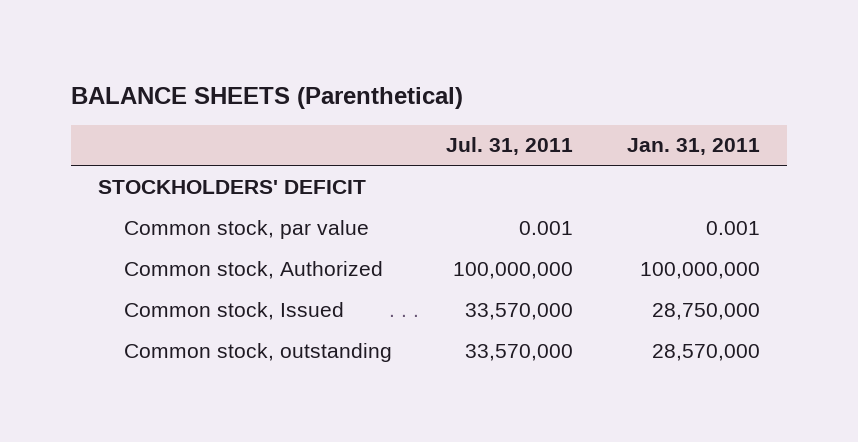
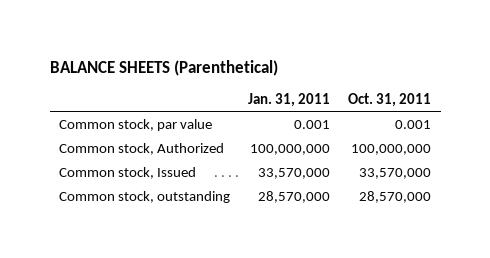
[445,137,573,156] Jul. 31, 2011 -> none
none -> [348,93,432,108] Oct. 31, 2011
[97,179,366,194] STOCKHOLDERS' DEFICIT -> none
[651,302,760,320] 28,750,000 -> [258,167,331,179] 33,570,000

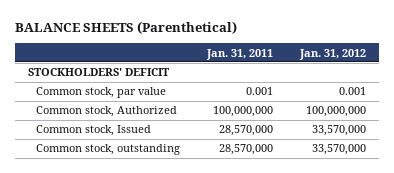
[348,93,432,108] Oct. 31, 2011 -> none
none -> [298,48,366,60] Jan. 31, 2012
none -> [28,68,171,77] STOCKHOLDERS' DEFICIT
[258,167,331,179] 33,570,000 -> [219,125,274,137] 28,570,000

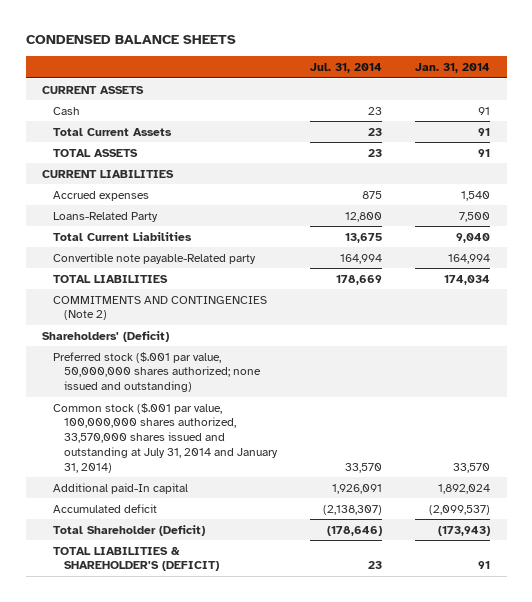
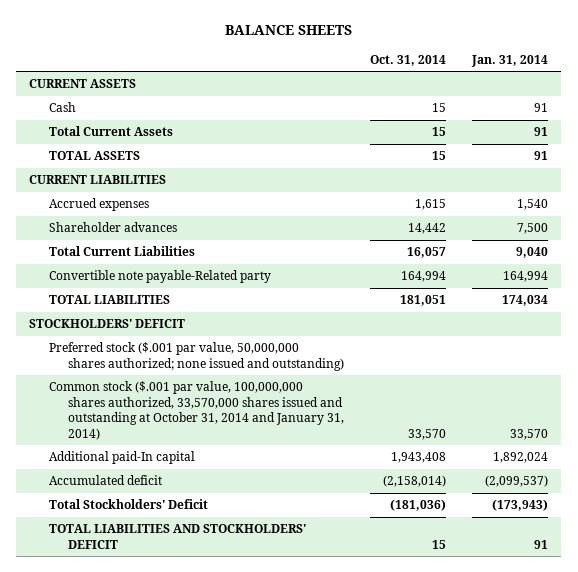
[25,35,236,45] CONDENSED BALANCE SHEETS -> [224,25,352,36] BALANCE SHEETS
[310,63,383,74] Jul. 31, 2014 -> none
none -> [370,54,447,66] Oct. 31, 2014
[52,211,158,222] Loans-Related Party -> [48,222,177,233] Shareholder advances
[52,295,267,321] COMMITMENTS AND CONTINGENCIES (Note 2) -> none
[42,330,170,342] Shareholders' (Deficit) -> [29,319,186,329] STOCKHOLDERS' DEFICIT
[52,402,278,473] Common stock ($.001 par value, 100,000,000 shares authorized, 33,570,000 shares issued and outstanding at July 31, 2014 and January 31, 2014) -> [48,381,344,440] Common stock ($.001 par value, 100,000,000 shares authorized, 33,570,000 shares issued and outstanding at October 31, 2014 and January 31, 2014)
[52,524,205,536] Total Shareholder (Deficit) -> [48,499,208,510] Total Stockholders' Deficit
[52,545,219,572] TOTAL LIABILITIES & SHAREHOLDER'S (DEFICIT) -> [48,524,306,549] TOTAL LIABILITIES AND STOCKHOLDERS' DEFICIT

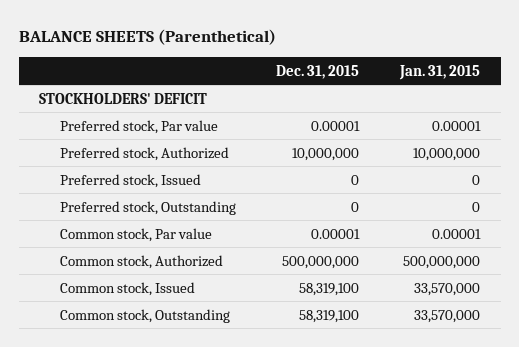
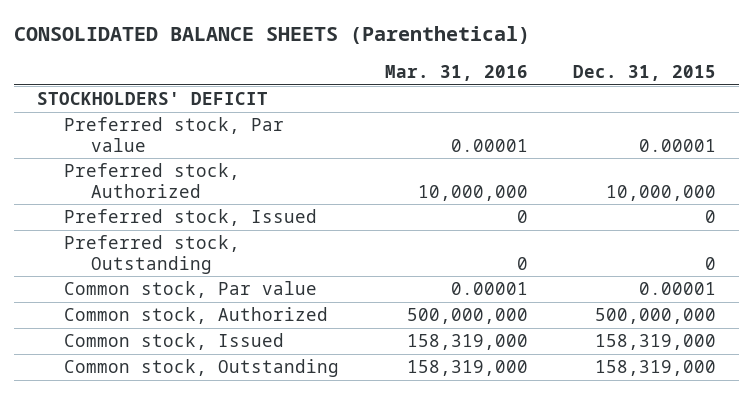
[18,29,276,46] BALANCE SHEETS (Parenthetical) -> [14,26,531,45] CONSOLIDATED BALANCE SHEETS (Parenthetical)
[399,64,481,80] Jan. 31, 2015 -> none
none -> [384,65,528,82] Mar. 31, 2016
[299,282,360,296] 58,319,100 -> [594,334,716,351] 158,319,000
[299,309,360,323] 58,319,100 -> [594,360,716,377] 158,319,000

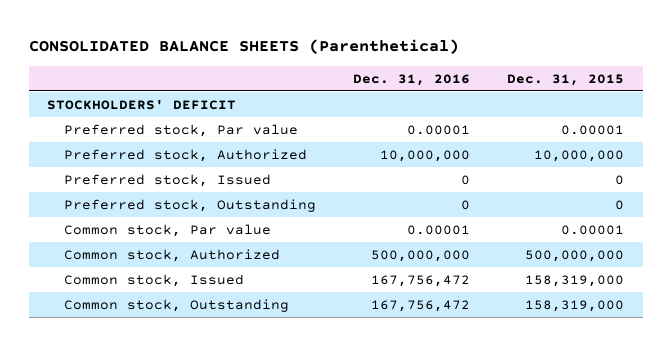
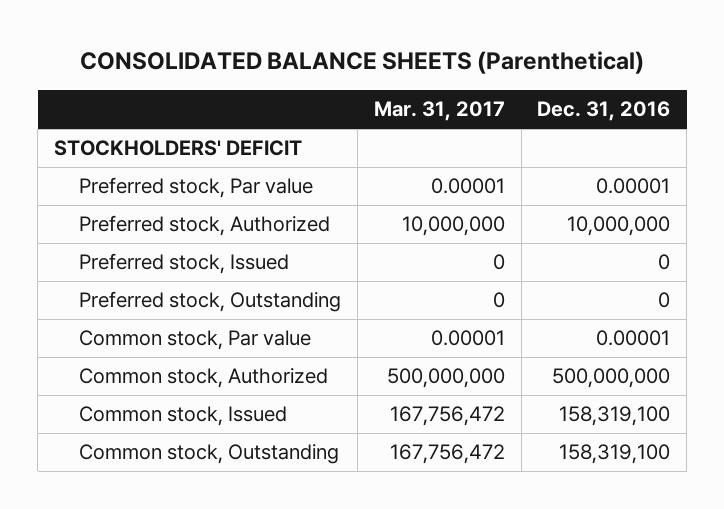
[507,73,625,86] Dec. 31, 2015 -> none
none -> [373,101,505,122] Mar. 31, 2017
[371,274,471,287] 167,756,472 -> [559,406,671,427] 158,319,100
[371,299,471,312] 167,756,472 -> [559,444,671,465] 158,319,100

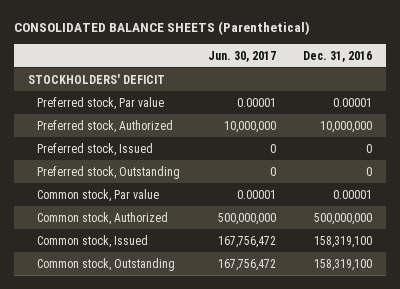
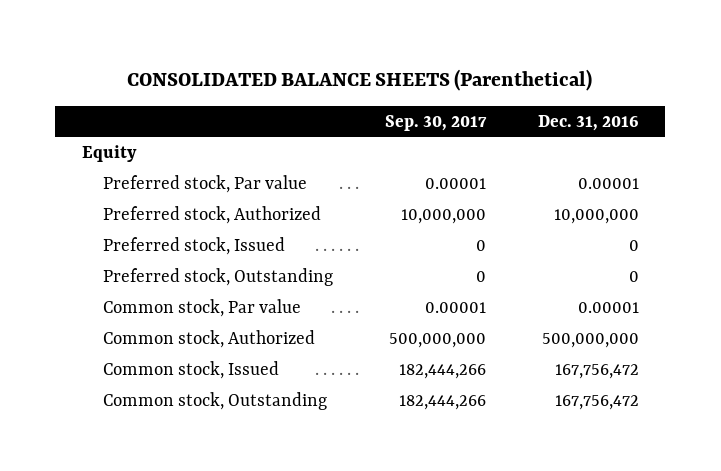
[207,50,276,62] Jun. 30, 2017 -> none
none -> [384,114,487,131] Sep. 30, 2017
[27,73,165,84] STOCKHOLDERS' DEFICIT -> [81,144,137,162] Equity
[314,235,373,248] 158,319,100 -> [555,363,640,379] 167,756,472
[314,258,373,271] 158,319,100 -> [555,394,640,410] 167,756,472

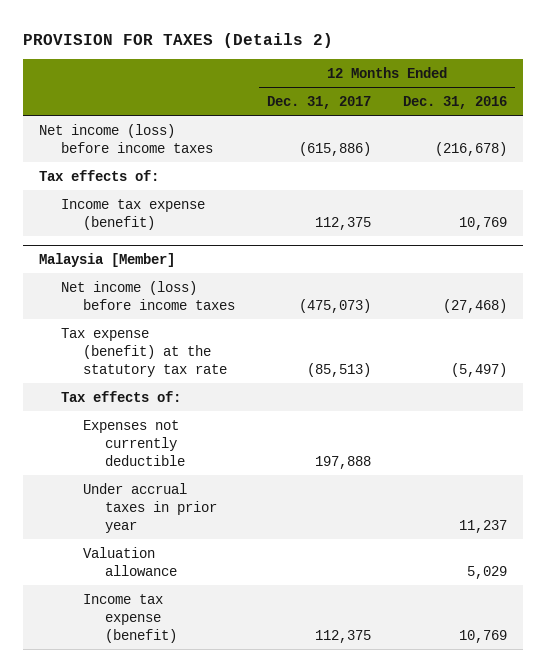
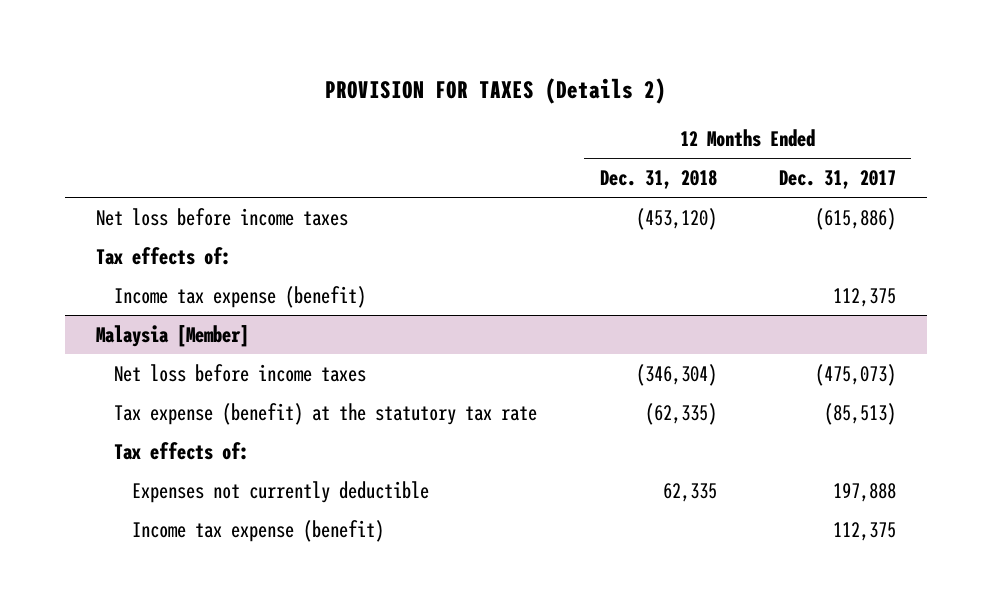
[403,95,508,109] Dec. 31, 2016 -> none
none -> [599,170,717,190] Dec. 31, 2018
[39,123,214,153] Net income (loss) before income taxes -> [96,207,349,226] Net loss before income taxes
[61,280,236,310] Net income (loss) before income taxes -> [114,363,367,382] Net loss before income taxes
[83,482,218,533] Under accrual taxes in prior year -> none
[83,546,178,576] Valuation allowance -> none

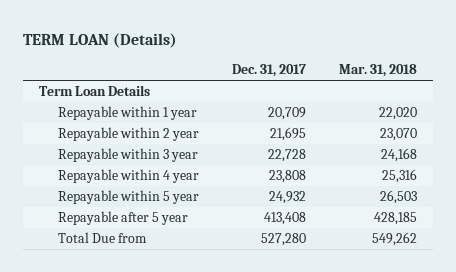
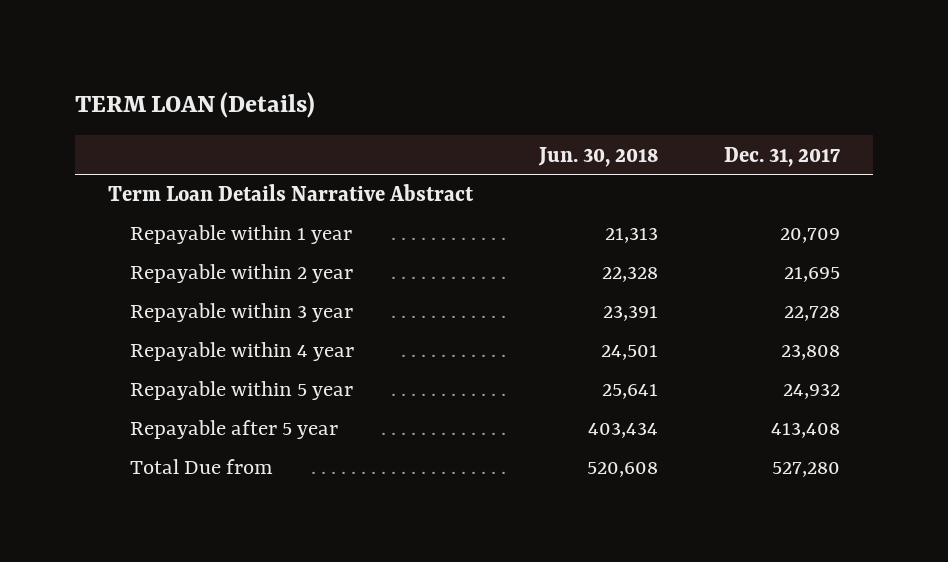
[339,64,418,78] Mar. 31, 2018 -> none
none -> [537,146,658,167] Jun. 30, 2018
[39,85,151,97] Term Loan Details -> [107,184,474,202] Term Loan Details Narrative Abstract

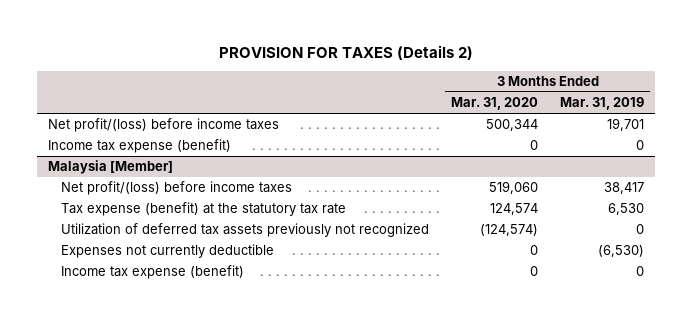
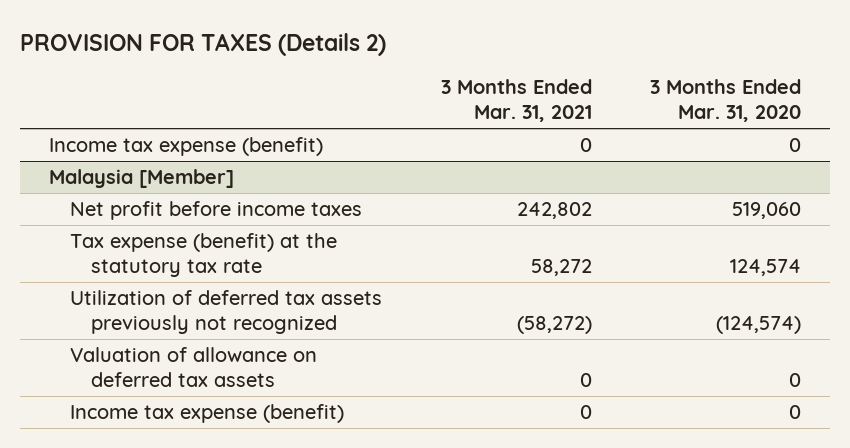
[560,97,645,111] Mar. 31, 2019 -> none
none -> [440,79,592,123] 3 Months Ended Mar. 31, 2021
[48,118,280,133] Net profit/(loss) before income taxes -> none
[60,181,292,196] Net profit/(loss) before income taxes -> [70,201,363,221] Net profit before income taxes
[60,244,274,259] Expenses not currently deductible -> none
none -> [70,347,318,388] Valuation of allowance on deferred tax assets

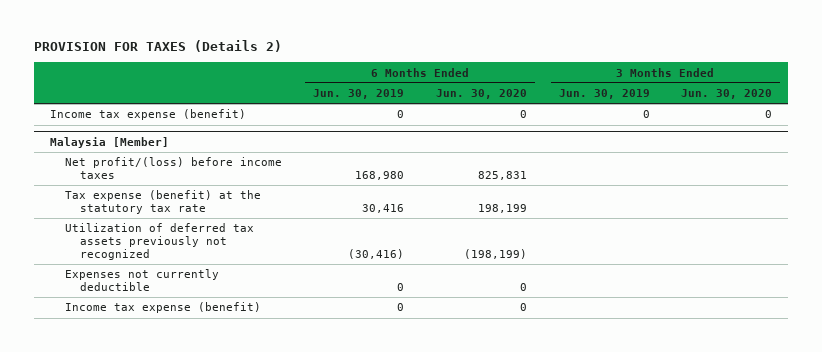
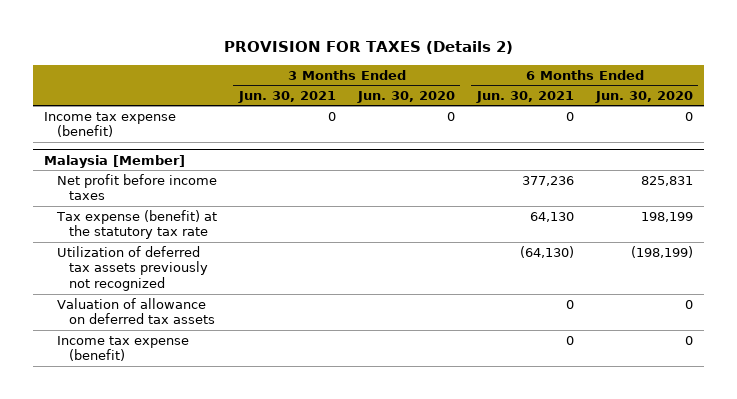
[313,89,405,100] Jun. 30, 2019 -> none
[558,89,650,100] Jun. 30, 2019 -> none
none -> [237,90,336,103] Jun. 30, 2021
none -> [475,90,574,103] Jun. 30, 2021
[64,157,282,180] Net profit/(loss) before income taxes -> [56,173,217,201] Net profit before income taxes
[64,269,219,292] Expenses not currently deductible -> none
none -> [56,297,216,325] Valuation of allowance on deferred tax assets

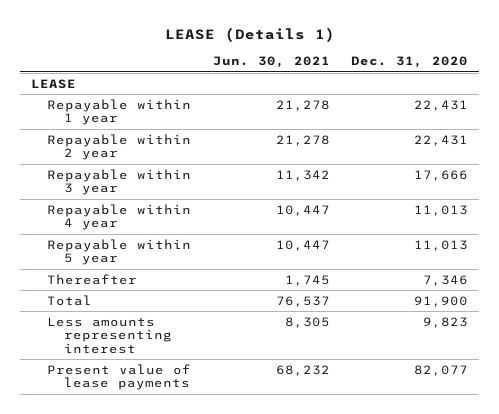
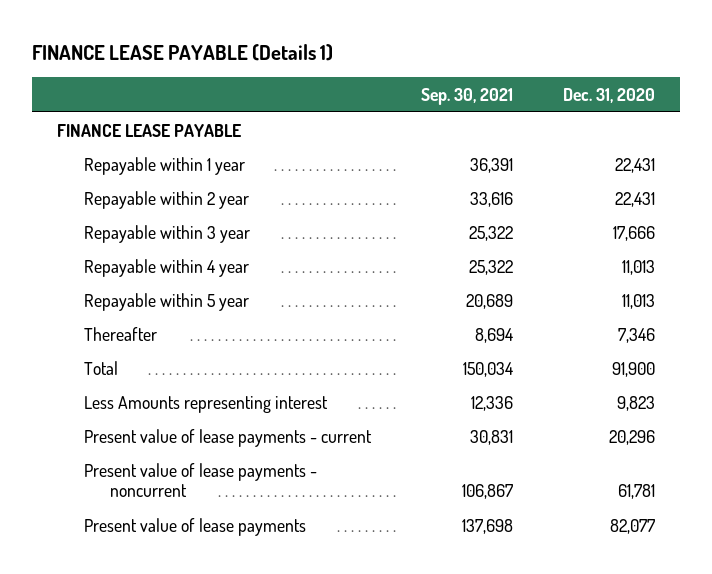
[164,26,335,42] LEASE (Details 1) -> [32,43,334,61] FINANCE LEASE PAYABLE (Details 1)
[212,56,330,69] Jun. 30, 2021 -> none
none -> [420,87,513,105] Sep. 30, 2021
[31,78,77,89] LEASE -> [57,123,242,137] FINANCE LEASE PAYABLE
[47,316,172,354] Less amounts representing interest -> [83,395,328,413] Less Amounts representing interest
none -> [83,428,372,447] Present value of lease payments - current
none -> [83,462,317,498] Present value of lease payments - noncurrent

